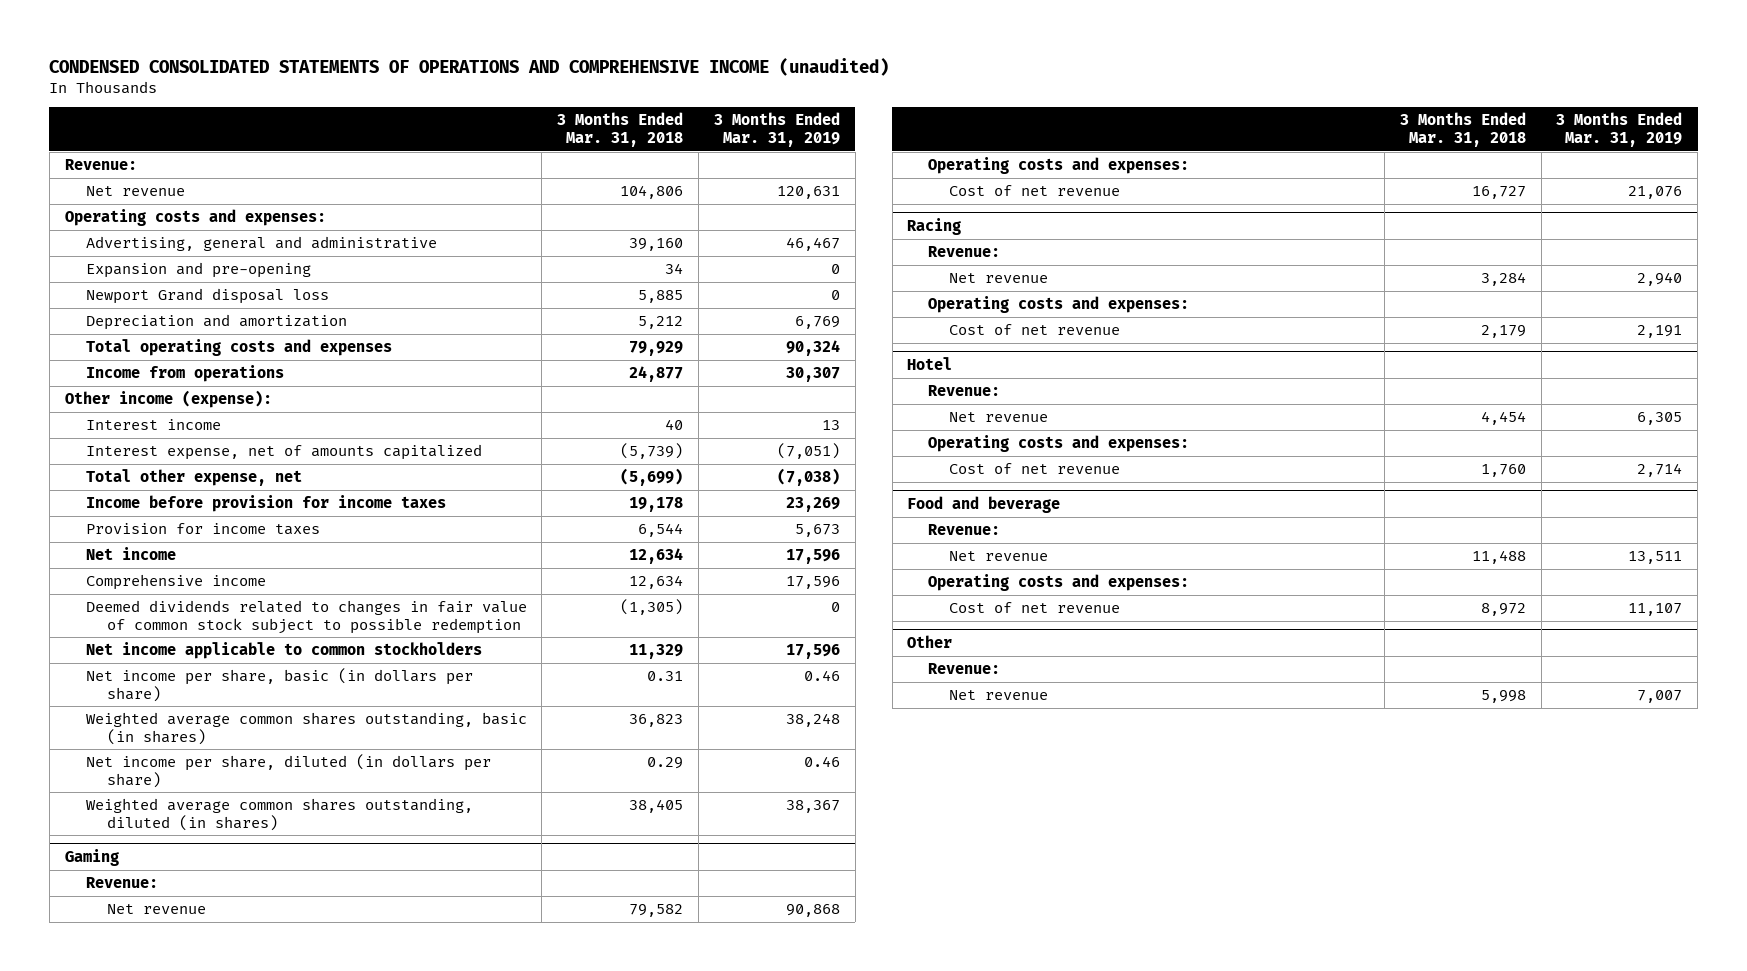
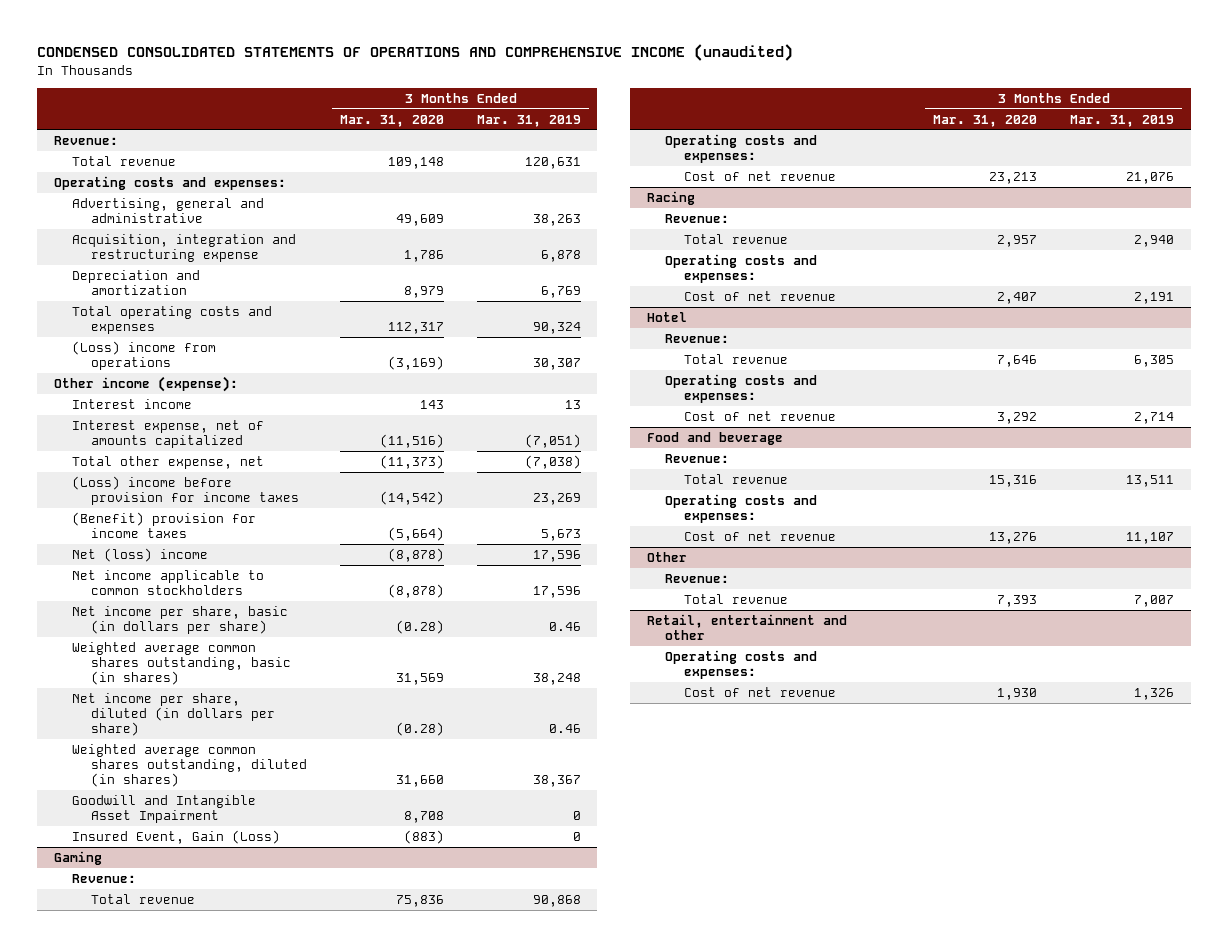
[557,112,684,148] 3 Months Ended Mar. 31, 2018 -> none
none -> [340,114,445,127] Mar. 31, 2020
[85,186,185,197] Net revenue -> [72,155,177,166] Total revenue
[85,262,311,279] Expansion and pre-opening -> none
[85,288,329,305] Newport Grand disposal loss -> none
[785,237,840,252] 46,467 -> [533,213,582,226] 38,263
none -> [72,233,297,262] Acquisition, integration and restructuring expense
[85,365,284,383] Income from operations -> [72,340,217,370] (Loss) income from operations
[85,574,266,591] Comprehensive income -> none
[85,600,527,634] Deemed dividends related to changes in fair value of common stock subject to possible redemption -> none
[85,495,446,513] Income before provision for income taxes -> [72,475,300,505] (Loss) income before provision for income taxes
[85,523,320,536] Provision for income taxes -> [72,511,257,538] (Benefit) provision for income taxes
[85,547,176,561] Net income -> [72,547,209,562] Net (loss) income
none -> [72,794,257,823] Goodwill and Intangible Asset Impairment
none -> [72,829,281,844] Insured Event, Gain (Loss)
[106,904,206,915] Net revenue -> [91,893,196,904] Total revenue
[949,273,1049,284] Net revenue -> [684,233,789,244] Total revenue
[949,412,1049,423] Net revenue -> [684,353,789,364] Total revenue
[949,551,1049,562] Net revenue -> [684,473,789,484] Total revenue
[949,690,1049,701] Net revenue -> [684,593,789,604] Total revenue
none -> [646,613,847,640] Retail, entertainment and other
none -> [665,649,818,679] Operating costs and expenses:
none -> [684,686,837,697] Cost of net revenue

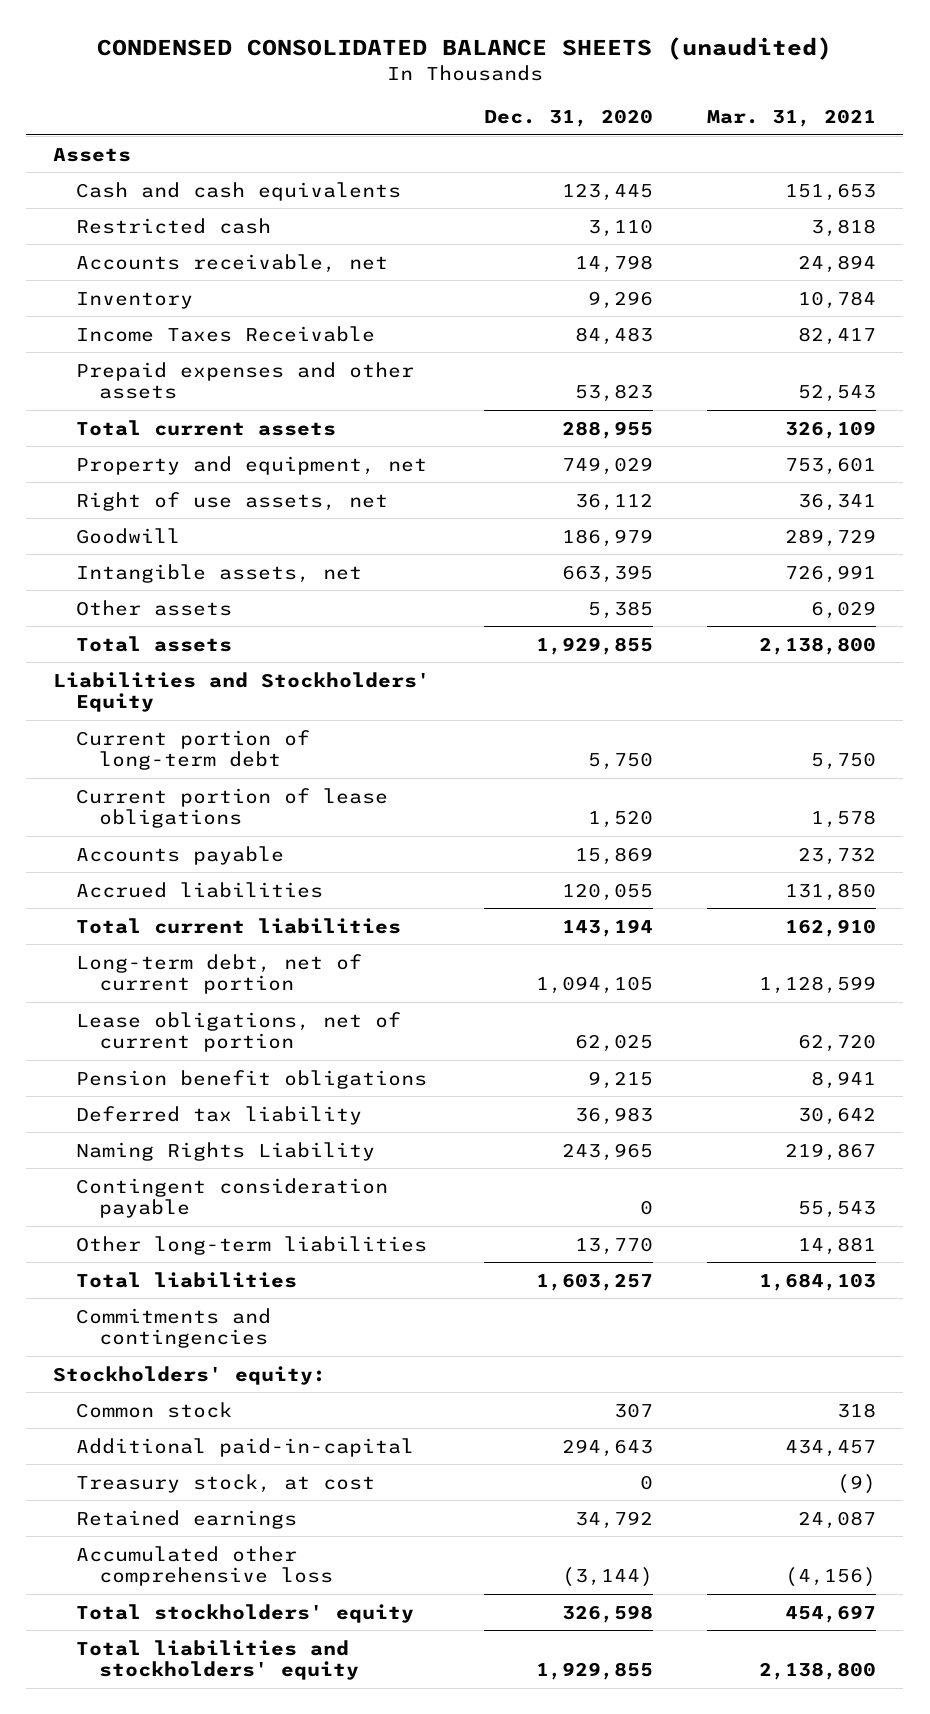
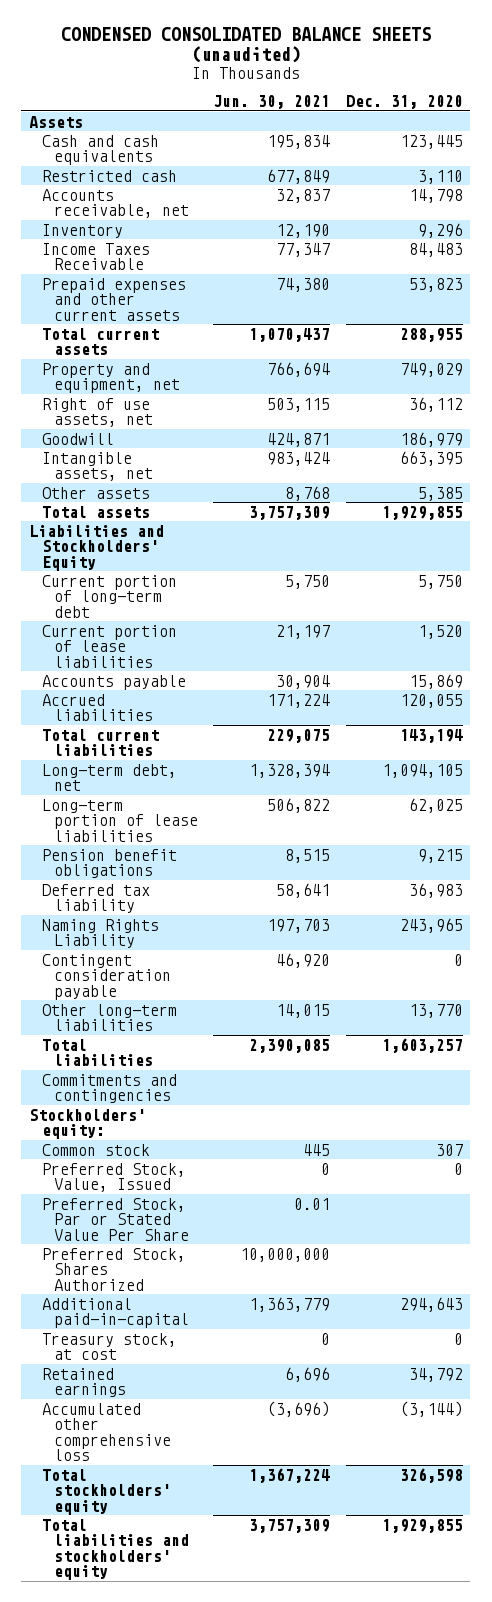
[707,109,877,128] Mar. 31, 2021 -> none
none -> [213,95,331,110] Jun. 30, 2021
[75,361,414,400] Prepaid expenses and other assets -> [41,277,186,321] Prepaid expenses and other current assets
[75,787,388,829] Current portion of lease obligations -> [41,624,177,668] Current portion of lease liabilities
[75,953,362,995] Long-term debt, net of current portion -> [41,763,177,792] Long-term debt, net
[75,1011,401,1053] Lease obligations, net of current portion -> [41,798,199,842] Long-term portion of lease liabilities
none -> [41,1162,186,1193] Preferred Stock, Value, Issued
none -> [41,1197,190,1241] Preferred Stock, Par or Stated Value Per Share
none -> [41,1247,186,1291] Preferred Stock, Shares Authorized

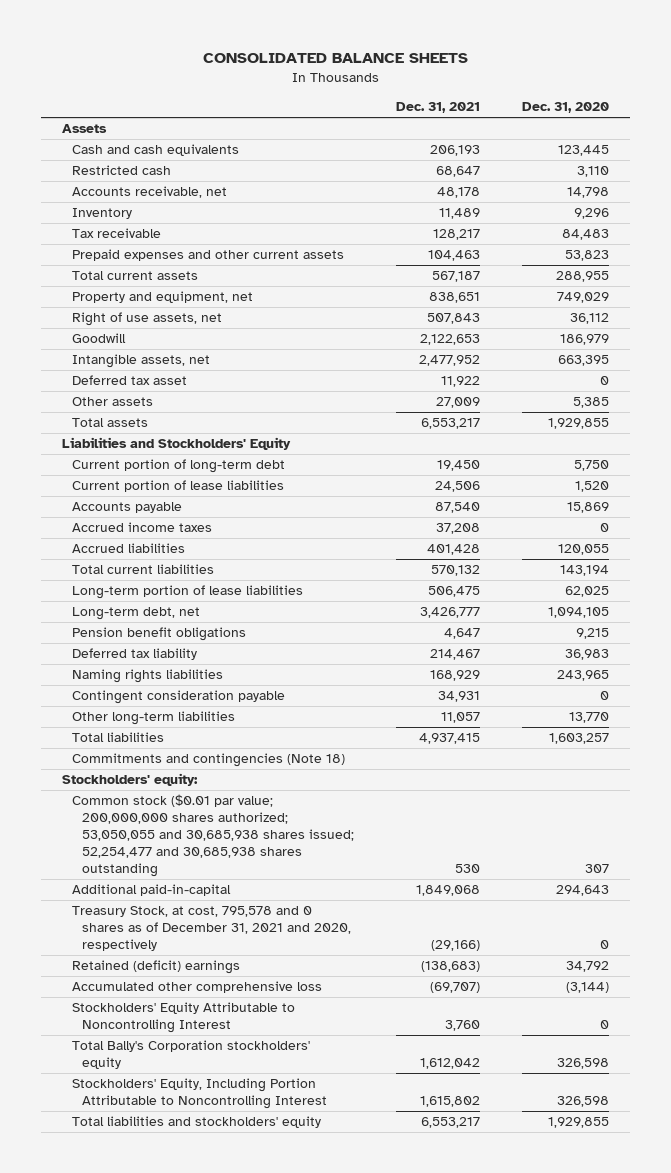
[60,27,431,64] CONDENSED CONSOLIDATED BALANCE SHEETS (unaudited) -> [202,52,468,63] CONSOLIDATED BALANCE SHEETS
[213,95,331,110] Jun. 30, 2021 -> none
none -> [396,102,481,114] Dec. 31, 2021
[41,242,150,271] Income Taxes Receivable -> [72,228,162,239] Tax receivable
none -> [72,375,188,386] Deferred tax asset
none -> [72,522,213,533] Accrued income taxes
[41,763,177,792] Long-term debt, net -> [72,607,201,621] Long-term debt, net
[41,918,159,949] Naming Rights Liability -> [72,669,224,684] Naming rights liabilities
[41,1073,177,1104] Commitments and contingencies -> [72,753,346,768] Commitments and contingencies (Note 18)
[41,1162,186,1193] Preferred Stock, Value, Issued -> none
[41,1197,190,1241] Preferred Stock, Par or Stated Value Per Share -> none
[41,1247,186,1291] Preferred Stock, Shares Authorized -> none
[41,1143,150,1156] Common stock -> [72,794,355,878] Common stock ($0.01 par value; 200,000,000 shares authorized; 53,050,055 and 30,685,938 shares issued; 52,254,477 and 30,685,938 shares outstanding
[41,1332,177,1361] Treasury stock, at cost -> [72,906,352,952] Treasury Stock, at cost, 795,578 and 0 shares as of December 31, 2021 and 2020, respectively
[41,1367,127,1398] Retained earnings -> [72,960,241,975] Retained (deficit) earnings
none -> [72,1002,296,1034] Stockholders' Equity Attributable to Noncontrolling Interest
[41,1468,172,1515] Total stockholders' equity -> [72,1040,311,1070] Total Bally's Corporation stockholders' equity
none -> [72,1078,328,1110] Stockholders' Equity, Including Portion Attributable to Noncontrolling Interest

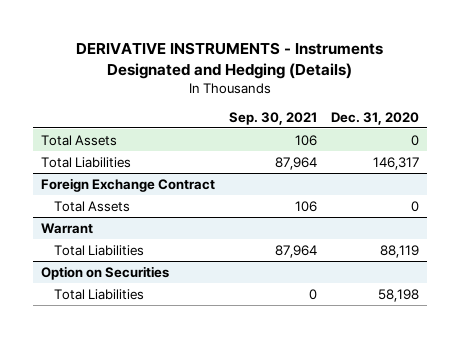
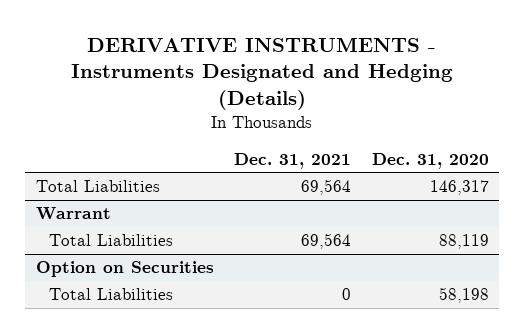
[229,111,318,125] Sep. 30, 2021 -> none
none -> [234,152,352,169] Dec. 31, 2021
[40,134,117,146] Total Assets -> none
[40,177,215,192] Foreign Exchange Contract -> none
[53,200,130,212] Total Assets -> none

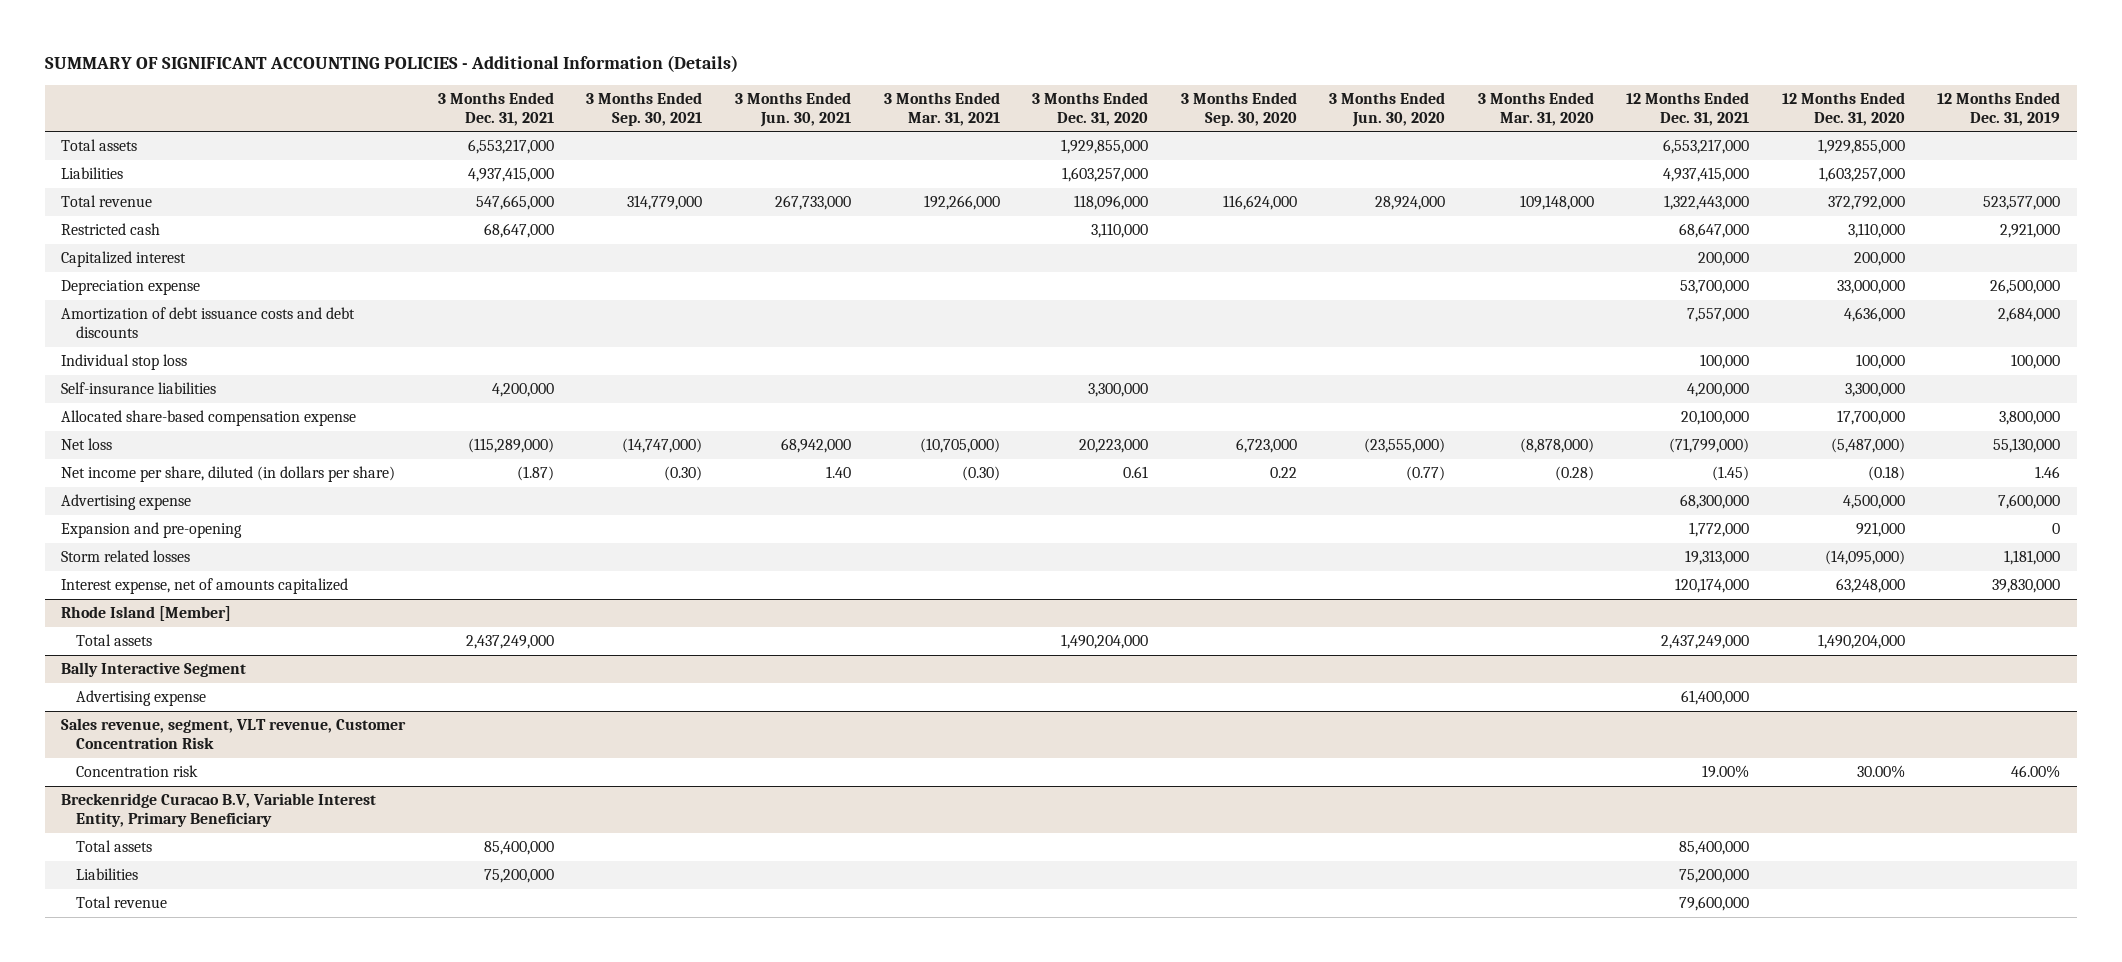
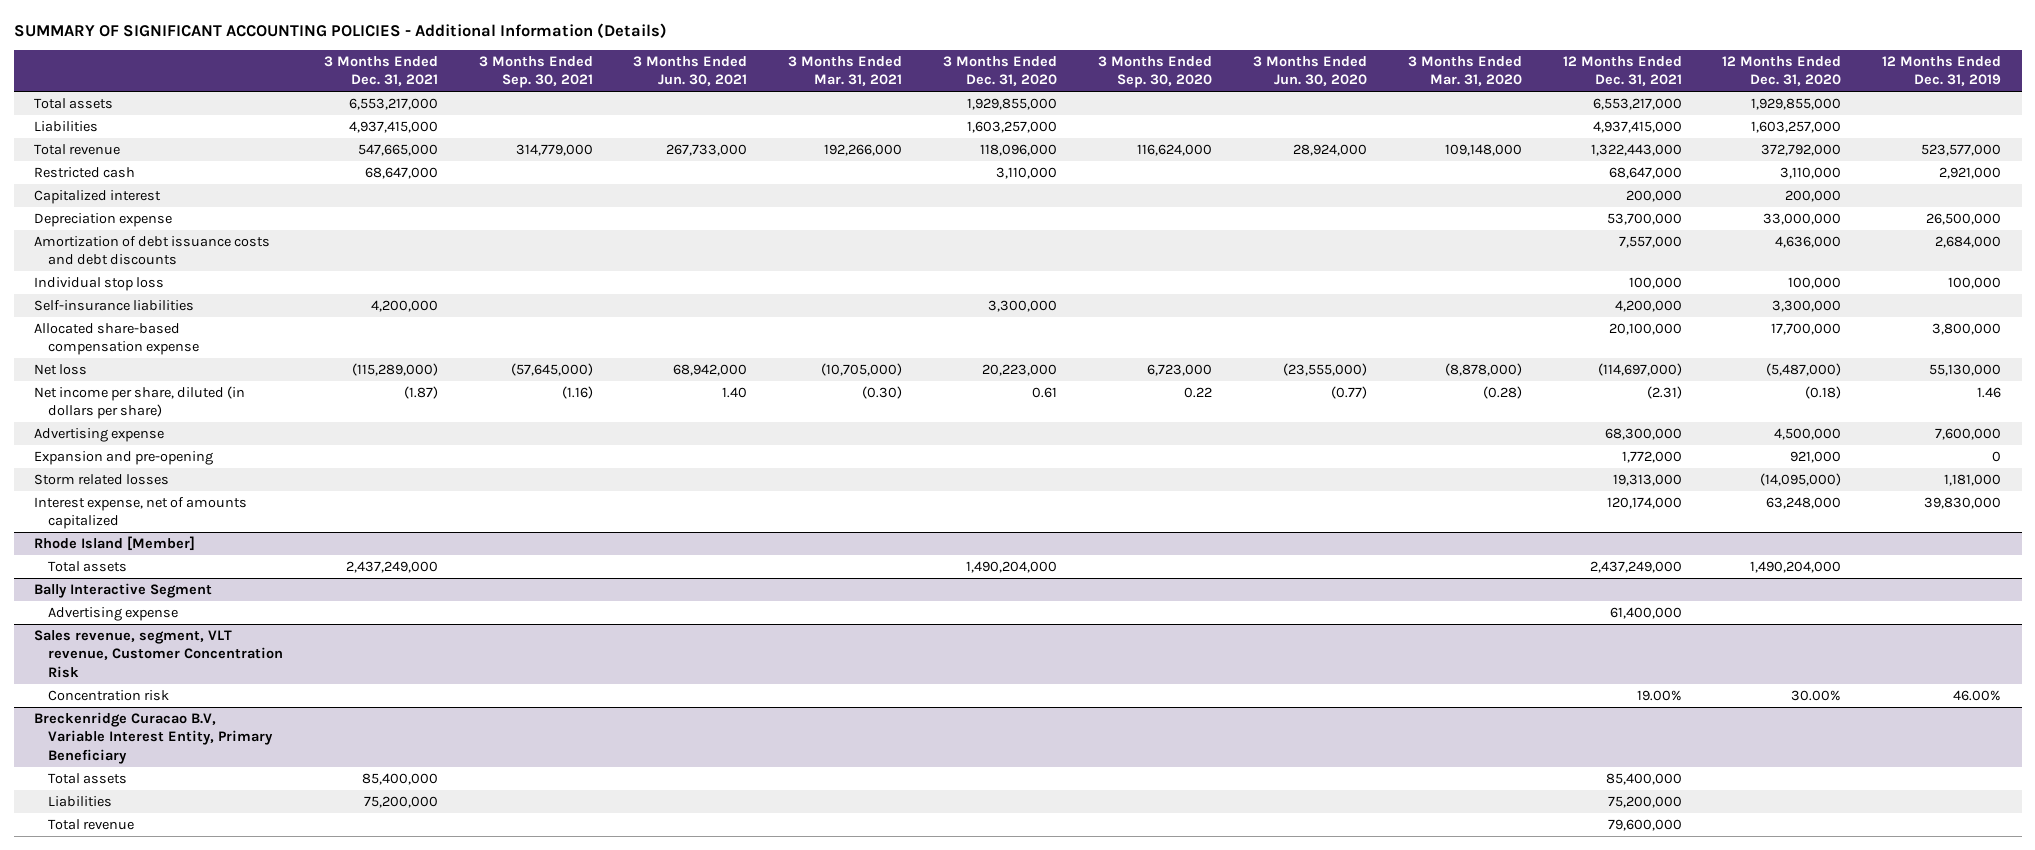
[622,438,703,454] (14,747,000) -> [510,362,593,376] (57,645,000)
[1669,438,1750,454] (71,799,000) -> [1597,362,1682,376] (114,697,000)
[664,466,703,482] (0.30) -> [561,385,593,399] (1.16)
[1712,466,1750,482] (1.45) -> [1646,385,1682,399] (2.31)

